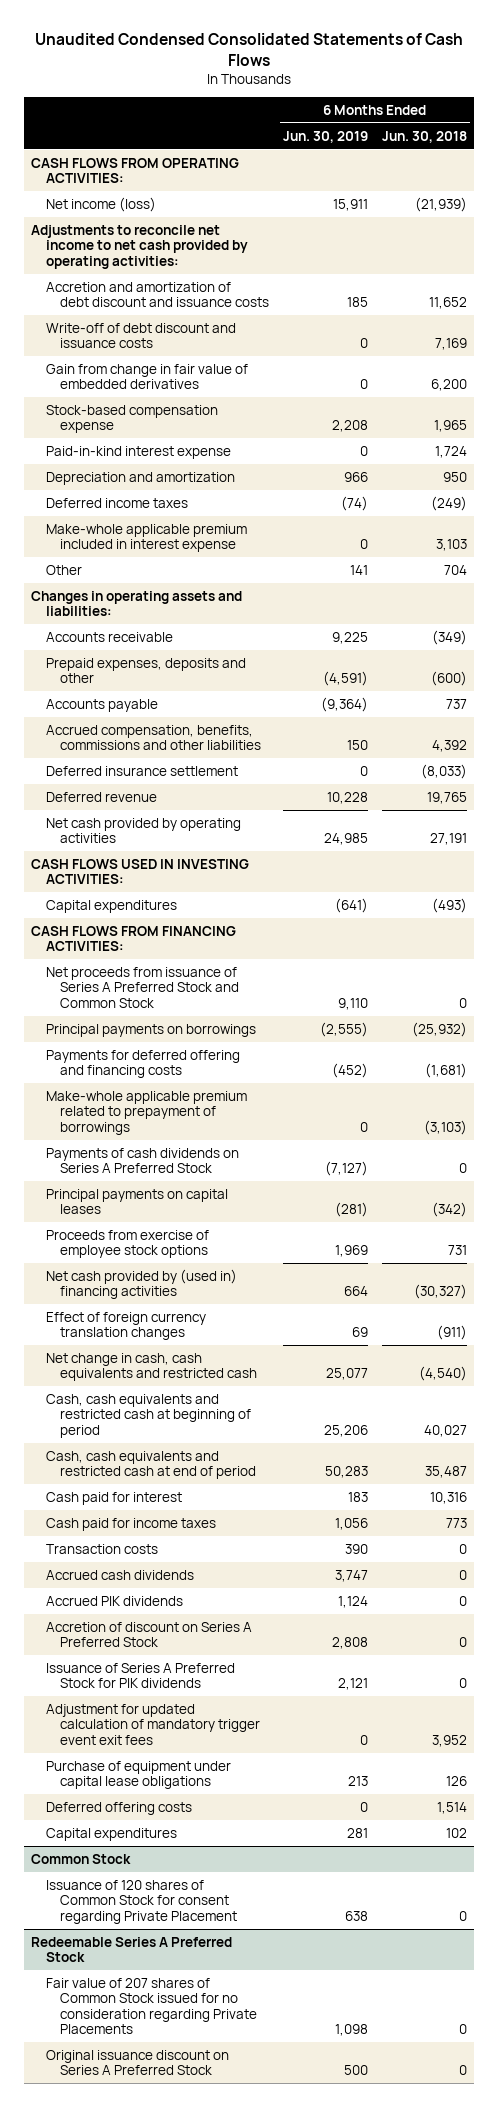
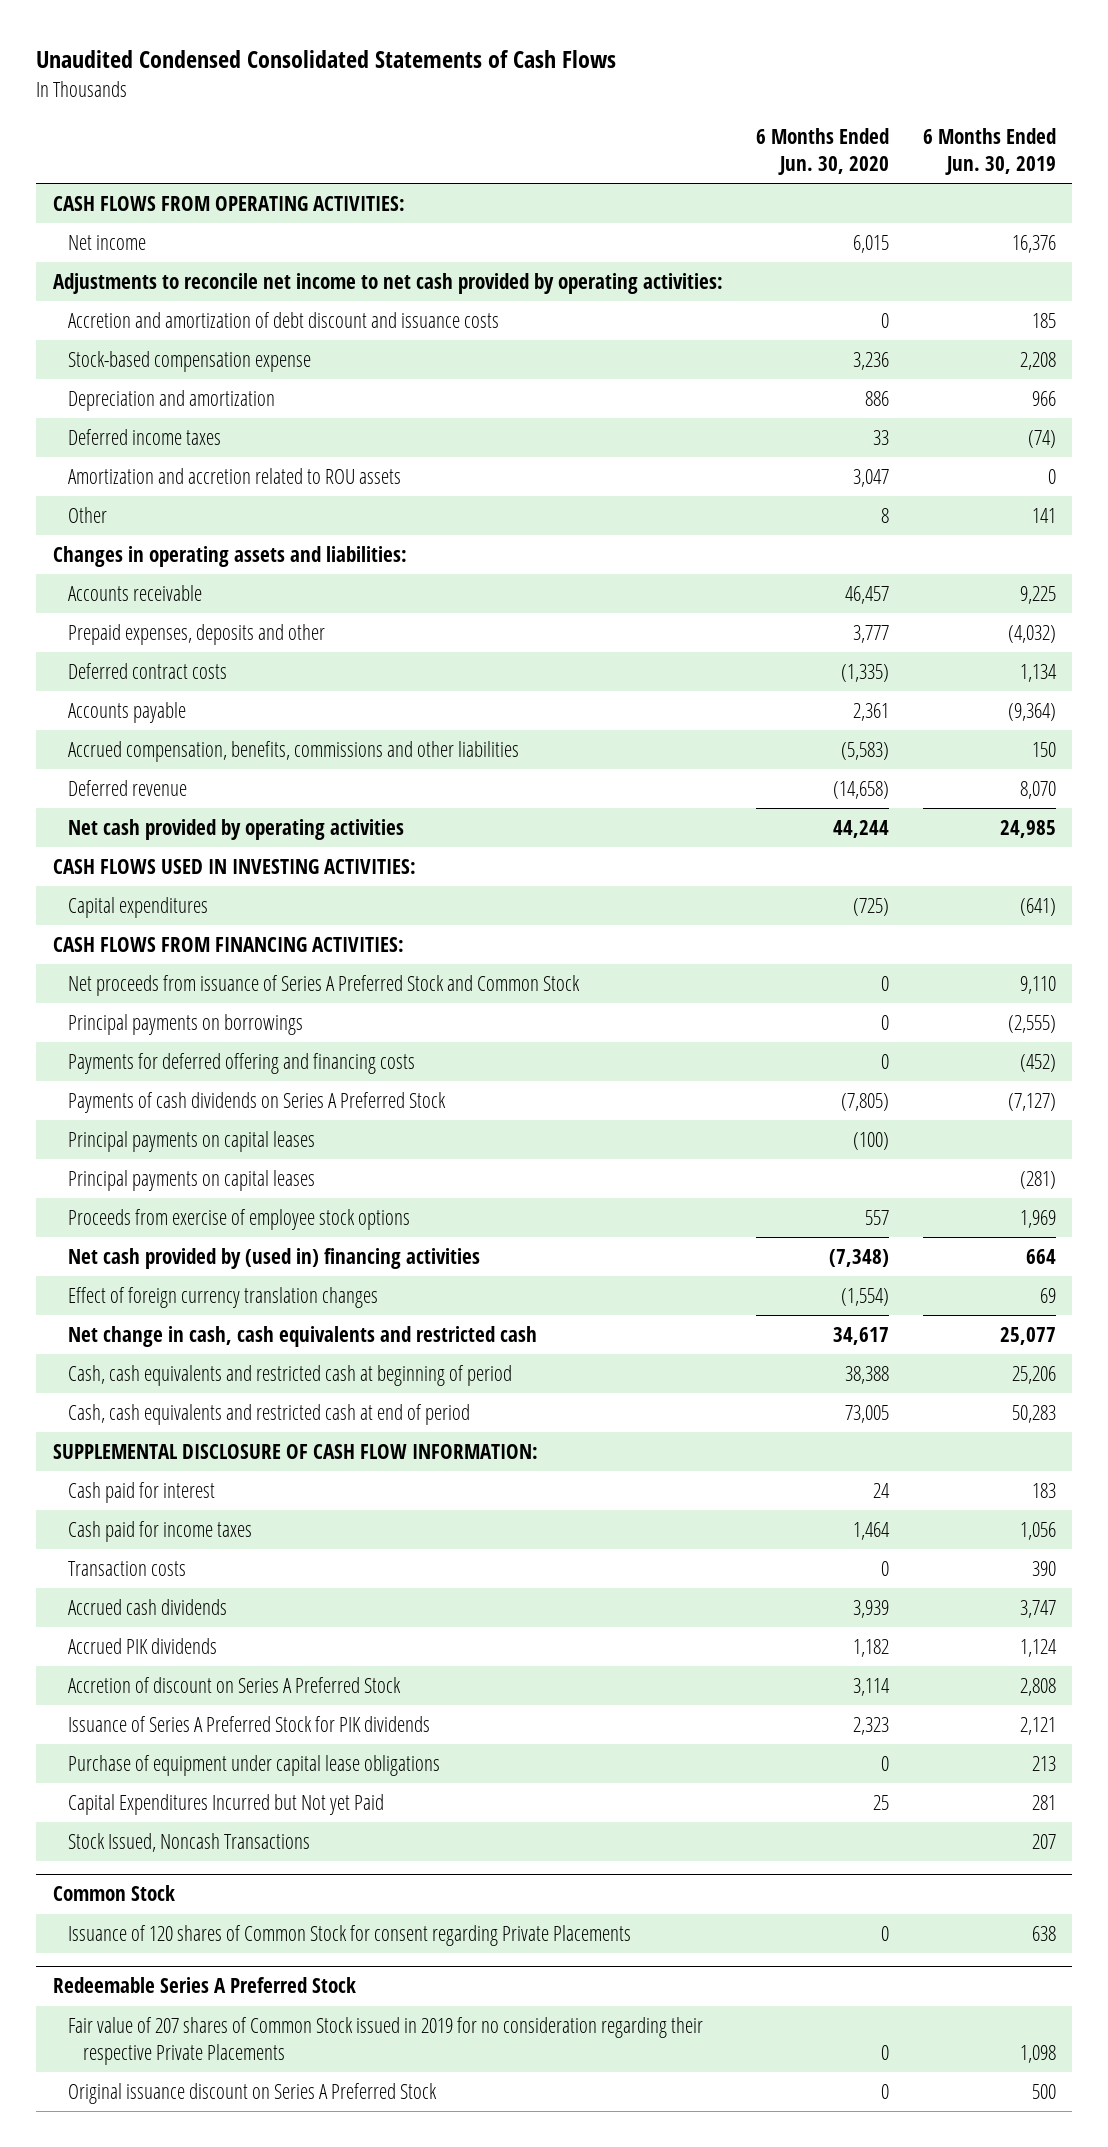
[381,130,467,143] Jun. 30, 2018 -> none
none -> [756,128,890,176] 6 Months Ended Jun. 30, 2020
[45,196,156,212] Net income (loss) -> [67,235,146,251] Net income
[333,198,369,211] 15,911 -> [1011,235,1056,254] 16,376
[45,322,236,349] Write-off of debt discount and issuance costs -> none
[45,363,248,390] Gain from change in fair value of embedded derivatives -> none
[45,445,231,459] Paid-in-kind interest expense -> none
[45,523,247,553] Make-whole applicable premium included in interest expense -> none
none -> [67,468,401,485] Amortization and accretion related to ROU assets
[323,671,369,687] (4,591) -> [1007,625,1056,644] (4,032)
none -> [67,663,227,680] Deferred contract costs
[45,765,238,776] Deferred insurance settlement -> none
[327,791,369,804] 10,228 -> [1019,781,1056,800] 8,070
[45,1090,247,1135] Make-whole applicable premium related to prepayment of borrowings -> none
none -> [67,1131,315,1153] Principal payments on capital leases
none -> [52,1444,538,1460] SUPPLEMENTAL DISCLOSURE OF CASH FLOW INFORMATION:
[45,1703,261,1745] Adjustment for updated calculation of mandatory trigger event exit fees -> none
[45,1801,192,1815] Deferred offering costs -> none
[45,1827,177,1841] Capital expenditures -> [67,1794,384,1816] Capital Expenditures Incurred but Not yet Paid
none -> [67,1833,310,1853] Stock Issued, Noncash Transactions
[45,1879,238,1924] Issuance of 120 shares of Common Stock for consent regarding Private Placement -> [67,1925,631,1947] Issuance of 120 shares of Common Stock for consent regarding Private Placements
[45,1977,258,2034] Fair value of 207 shares of Common Stock issued for no consideration regarding Private Placements -> [67,2017,703,2065] Fair value of 207 shares of Common Stock issued in 2019 for no consideration regarding their respective Private Placements

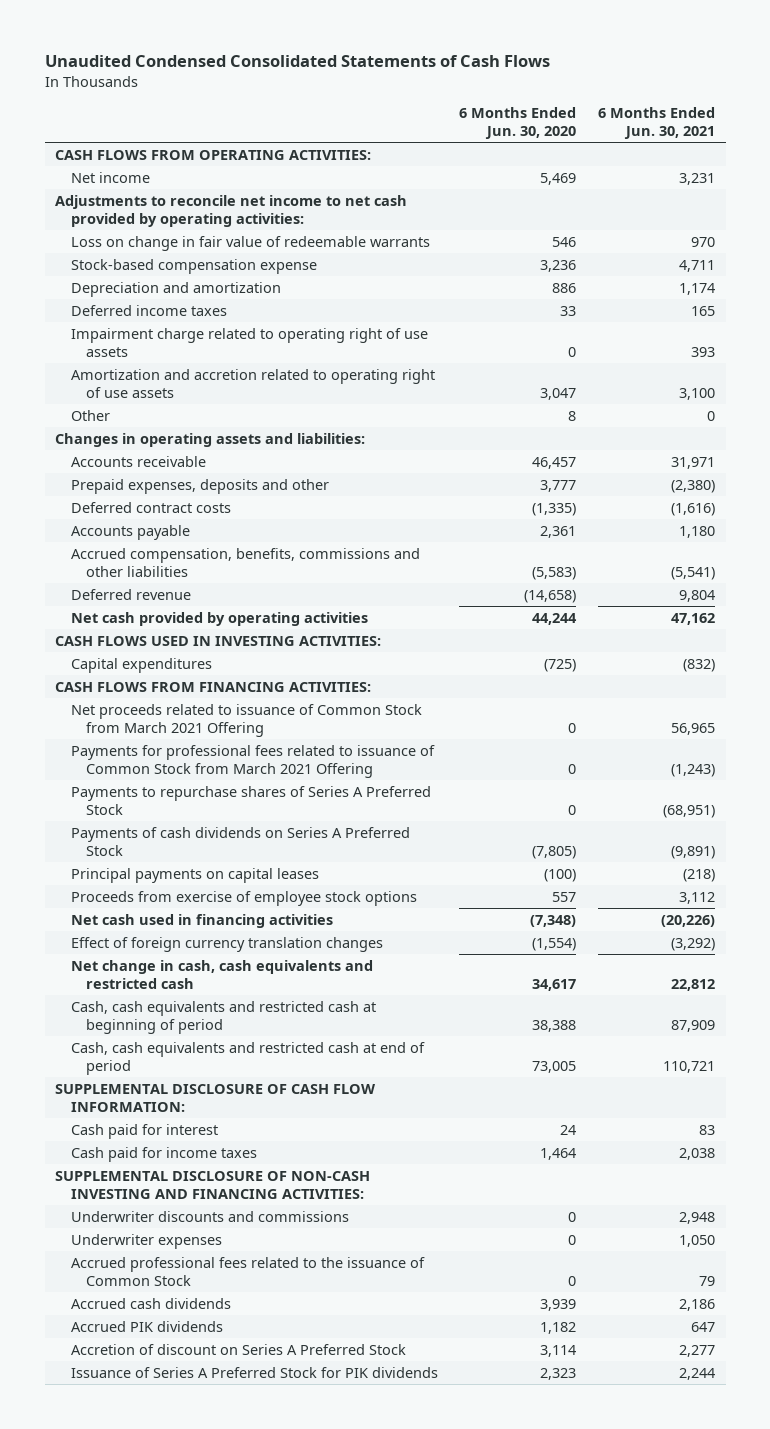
[922,128,1056,176] 6 Months Ended Jun. 30, 2019 -> none
none -> [598,107,716,140] 6 Months Ended Jun. 30, 2021
[853,235,890,254] 6,015 -> [540,172,577,185] 5,469
[67,312,499,329] Accretion and amortization of debt discount and issuance costs -> none
none -> [70,235,430,251] Loss on change in fair value of redeemable warrants
none -> [70,327,428,357] Impairment charge related to operating right of use assets
[67,468,401,485] Amortization and accretion related to ROU assets -> [70,368,435,398] Amortization and accretion related to operating right of use assets
[67,975,580,997] Net proceeds from issuance of Series A Preferred Stock and Common Stock -> none
[67,1014,303,1036] Principal payments on borrowings -> none
none -> [70,703,422,737] Net proceeds related to issuance of Common Stock from March 2021 Offering
[67,1053,415,1075] Payments for deferred offering and financing costs -> [70,744,435,778] Payments for professional fees related to issuance of Common Stock from March 2021 Offering
none -> [70,785,431,815] Payments to repurchase shares of Series A Preferred Stock
[67,1170,315,1192] Principal payments on capital leases -> none
[67,1248,480,1270] Net cash provided by (used in) financing activities -> [70,913,333,928] Net cash used in financing activities
[67,1561,186,1577] Transaction costs -> none
none -> [55,1170,371,1199] SUPPLEMENTAL DISCLOSURE OF NON-CASH INVESTING AND FINANCING ACTIVITIES:
none -> [70,1210,349,1222] Underwriter discounts and commissions
none -> [70,1233,222,1249] Underwriter expenses
none -> [70,1256,425,1286] Accrued professional fees related to the issuance of Common Stock
[67,1755,440,1777] Purchase of equipment under capital lease obligations -> none
[67,1794,384,1816] Capital Expenditures Incurred but Not yet Paid -> none
[67,1833,310,1853] Stock Issued, Noncash Transactions -> none
[52,1885,175,1902] Common Stock -> none
[67,1925,631,1947] Issuance of 120 shares of Common Stock for consent regarding Private Placements -> none
[52,1977,356,1994] Redeemable Series A Preferred Stock -> none
[67,2017,703,2065] Fair value of 207 shares of Common Stock issued in 2019 for no consideration regarding their respective Private Placements -> none
[67,2083,437,2105] Original issuance discount on Series A Preferred Stock -> none

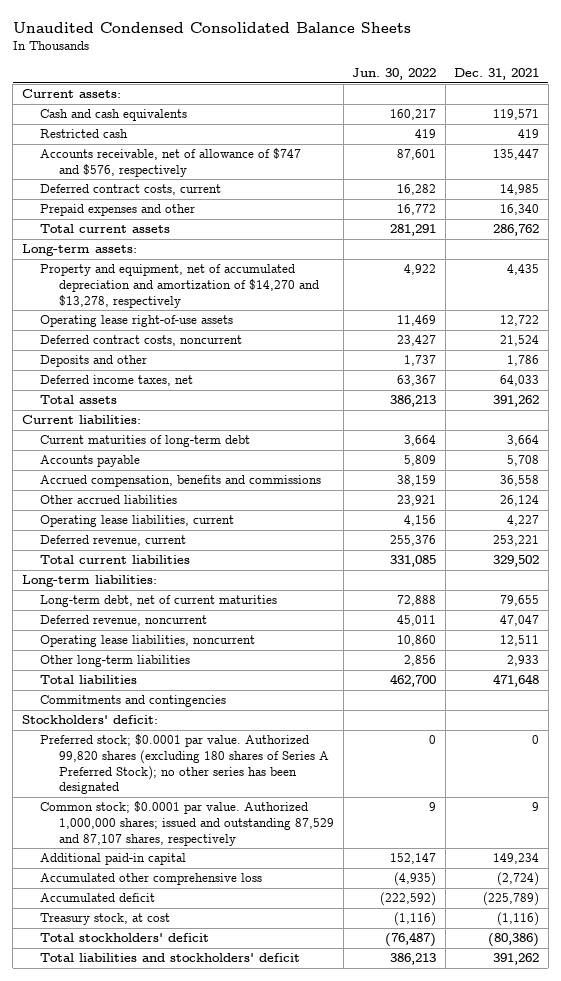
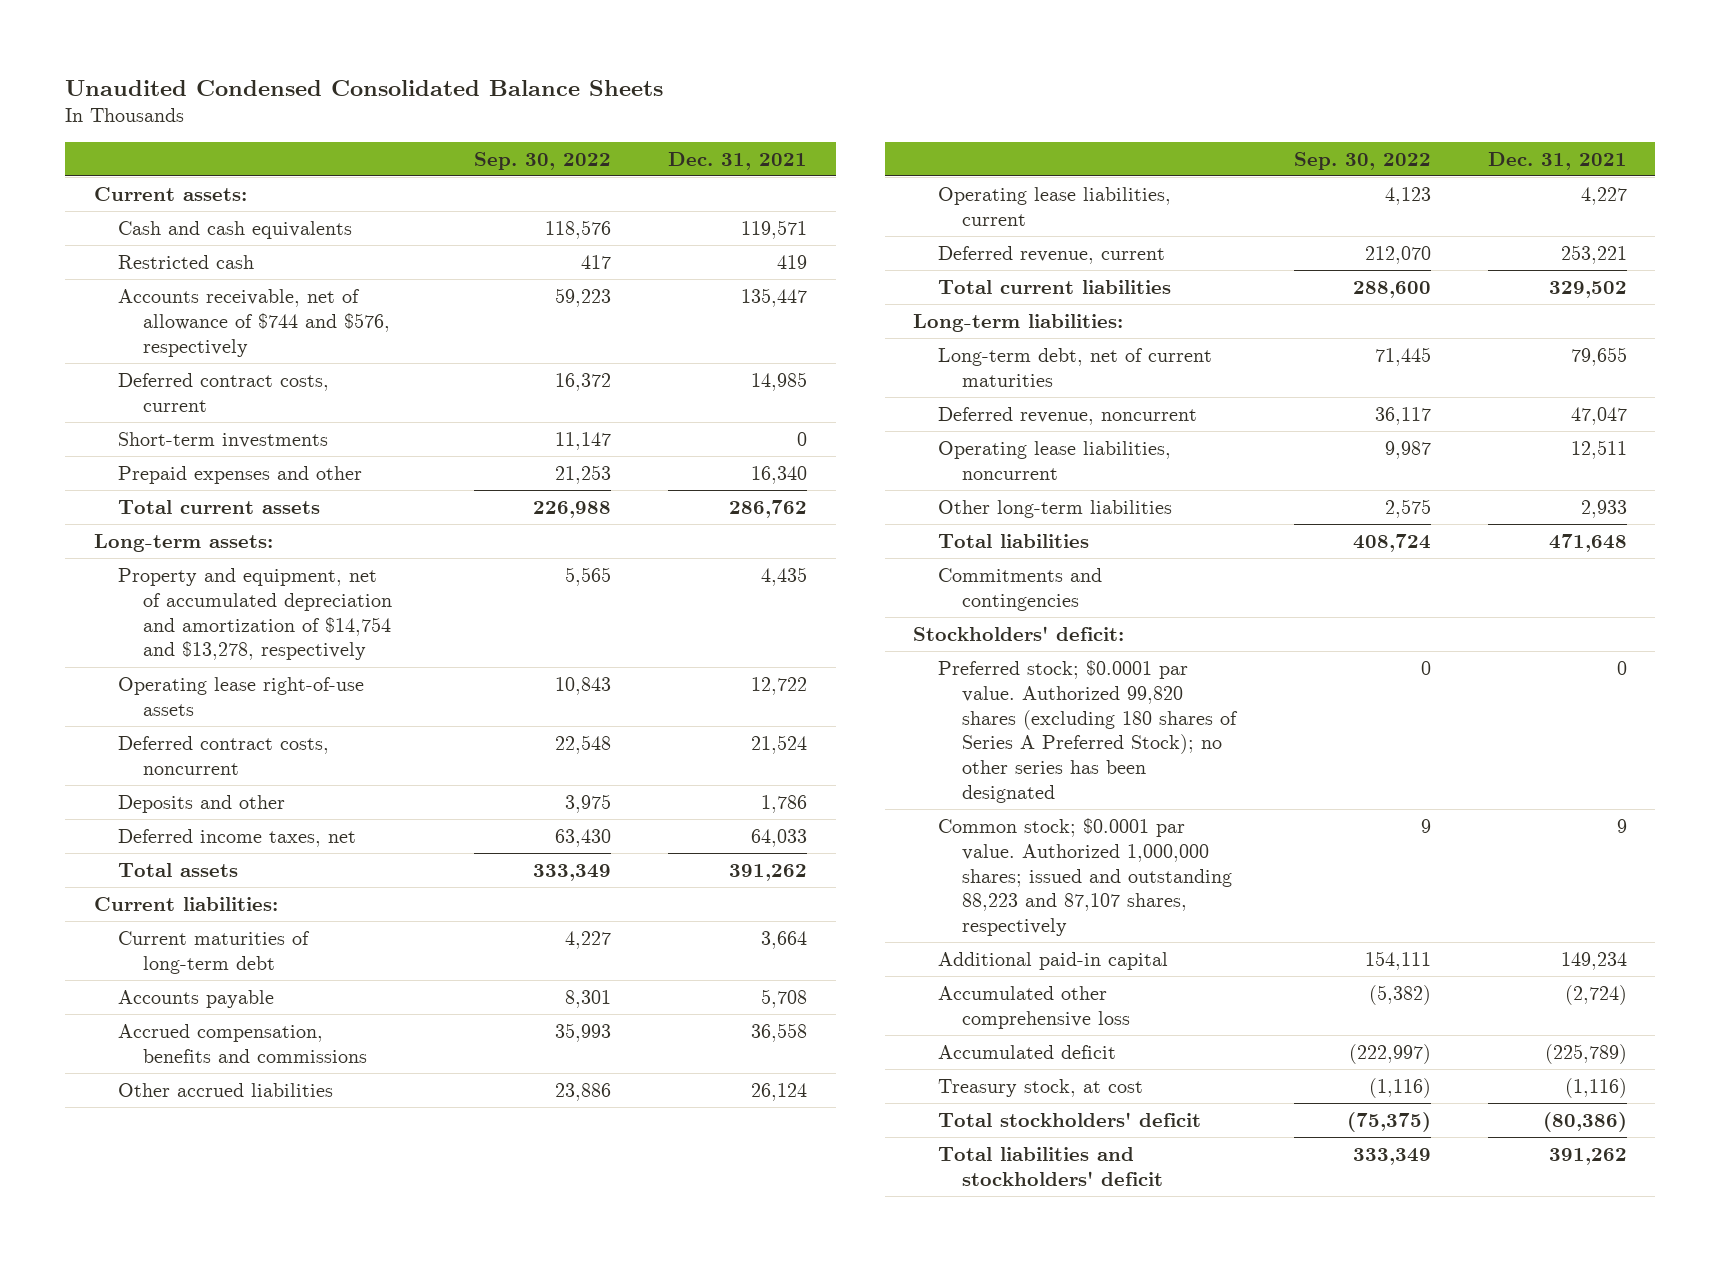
[352,68,437,81] Jun. 30, 2022 -> none
none -> [474,151,612,170] Sep. 30, 2022
[40,148,302,177] Accounts receivable, net of allowance of $747 and $576, respectively -> [118,288,390,357] Accounts receivable, net of allowance of $744 and $576, respectively
none -> [118,431,329,448] Short-term investments
[40,264,320,308] Property and equipment, net of accumulated depreciation and amortization of $14,270 and $13,278, respectively -> [118,567,392,661] Property and equipment, net of accumulated depreciation and amortization of $14,754 and $13,278, respectively
[40,801,335,846] Common stock; $0.0001 par value. Authorized 1,000,000 shares; issued and outstanding 87,529 and 87,107 shares, respectively -> [937,817,1233,937] Common stock; $0.0001 par value. Authorized 1,000,000 shares; issued and outstanding 88,223 and 87,107 shares, respectively

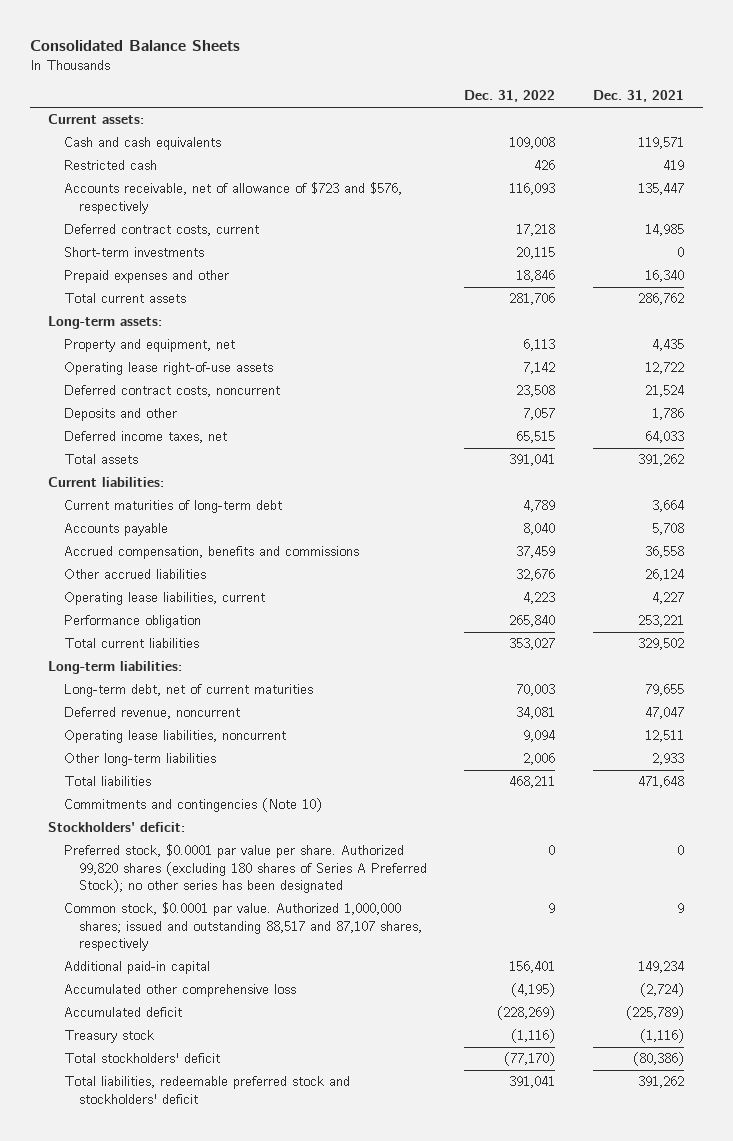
[65,79,664,96] Unaudited Condensed Consolidated Balance Sheets -> [29,40,240,52] Consolidated Balance Sheets
[474,151,612,170] Sep. 30, 2022 -> none
none -> [464,90,556,103] Dec. 31, 2022
[118,288,390,357] Accounts receivable, net of allowance of $744 and $576, respectively -> [63,182,402,214] Accounts receivable, net of allowance of $723 and $576, respectively
[118,567,392,661] Property and equipment, net of accumulated depreciation and amortization of $14,754 and $13,278, respectively -> [63,339,235,353] Property and equipment, net
[937,245,1165,264] Deferred revenue, current -> [63,615,201,629] Performance obligation
[937,567,1102,611] Commitments and contingencies -> [63,798,322,813] Commitments and contingencies (Note 10)
[937,659,1239,804] Preferred stock; $0.0001 par value. Authorized 99,820 shares (excluding 180 shares of Series A Preferred Stock); no other series has been designated -> [63,844,427,893] Preferred stock, $0.0001 par value per share. Authorized 99,820 shares (excluding 180 shares of Series A Preferred Stock); no other series has been designated
[937,817,1233,937] Common stock; $0.0001 par value. Authorized 1,000,000 shares; issued and outstanding 88,223 and 87,107 shares, respectively -> [63,902,422,951] Common stock, $0.0001 par value. Authorized 1,000,000 shares; issued and outstanding 88,517 and 87,107 shares, respectively
[937,1078,1143,1097] Treasury stock, at cost -> [63,1030,154,1044] Treasury stock
[937,1146,1164,1186] Total liabilities and stockholders' deficit -> [63,1076,350,1104] Total liabilities, redeemable preferred stock and stockholders' deficit

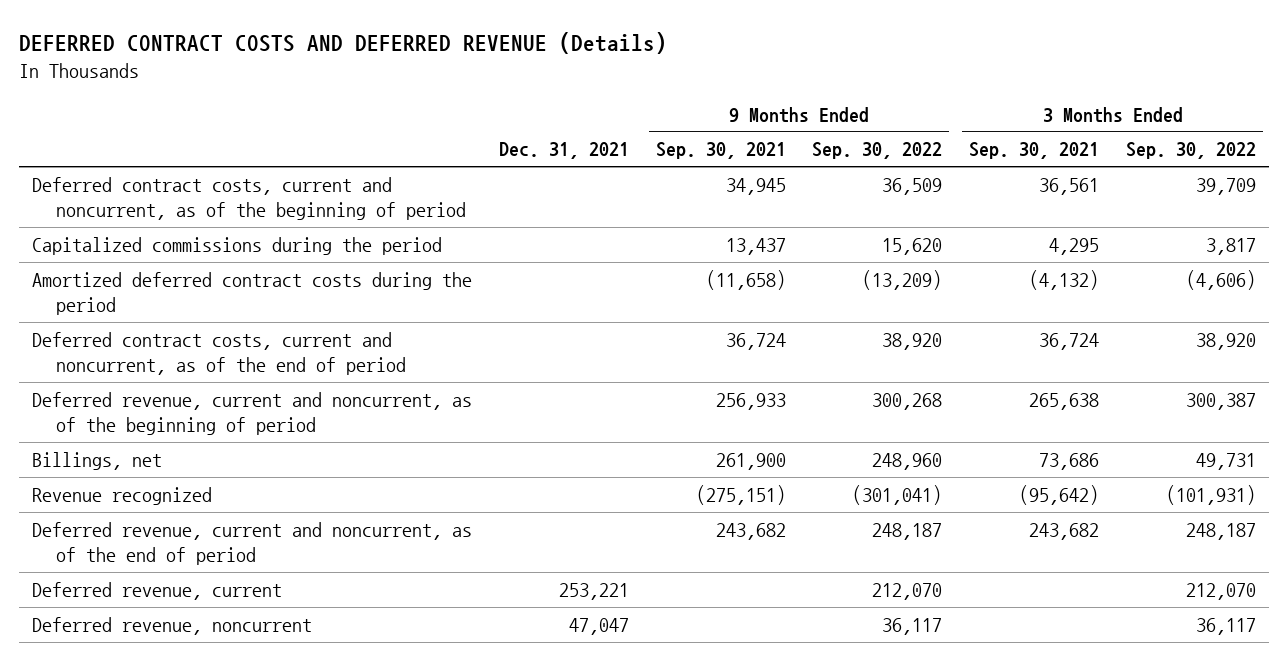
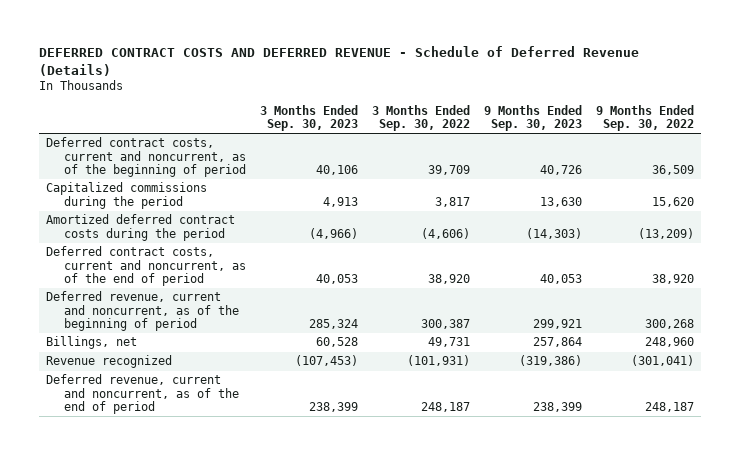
[18,31,667,54] DEFERRED CONTRACT COSTS AND DEFERRED REVENUE (Details) -> [39,45,640,76] DEFERRED CONTRACT COSTS AND DEFERRED REVENUE - Schedule of Deferred Revenue (Details)
[498,142,629,160] Dec. 31, 2021 -> none
[655,142,786,160] Sep. 30, 2021 -> none
[969,142,1100,160] Sep. 30, 2021 -> none
none -> [259,104,358,132] 3 Months Ended Sep. 30, 2023
none -> [484,104,583,132] 9 Months Ended Sep. 30, 2023
[31,581,282,600] Deferred revenue, current -> none
[31,616,312,635] Deferred revenue, noncurrent -> none

